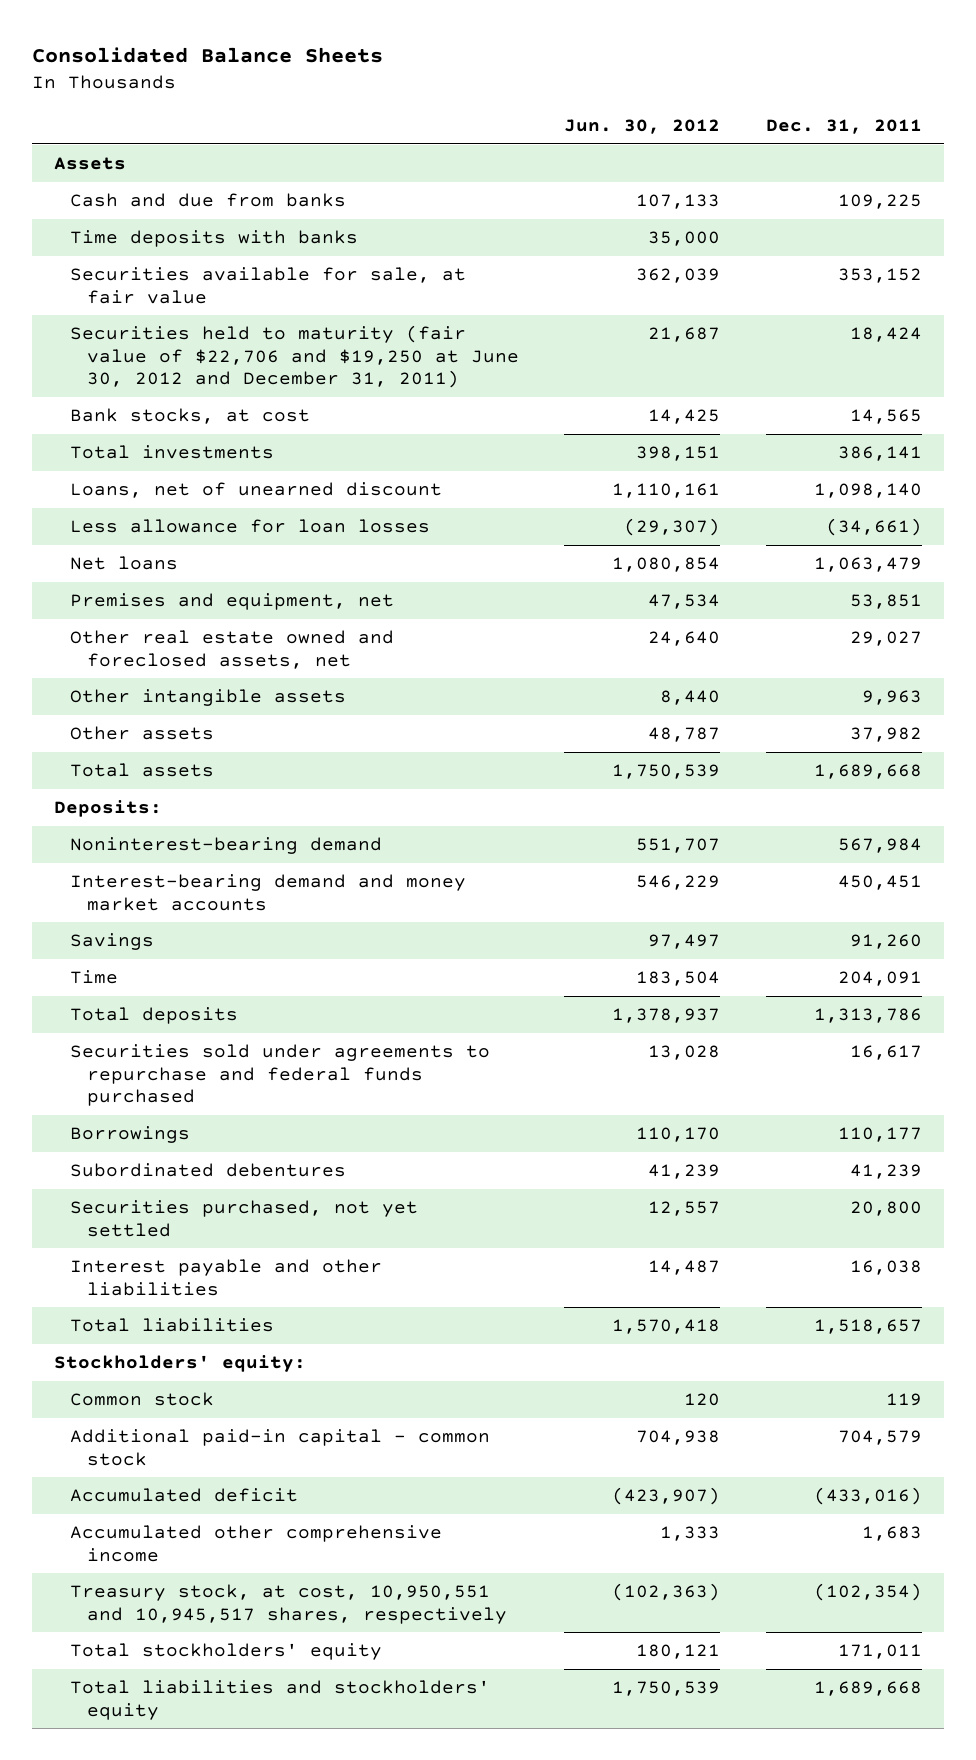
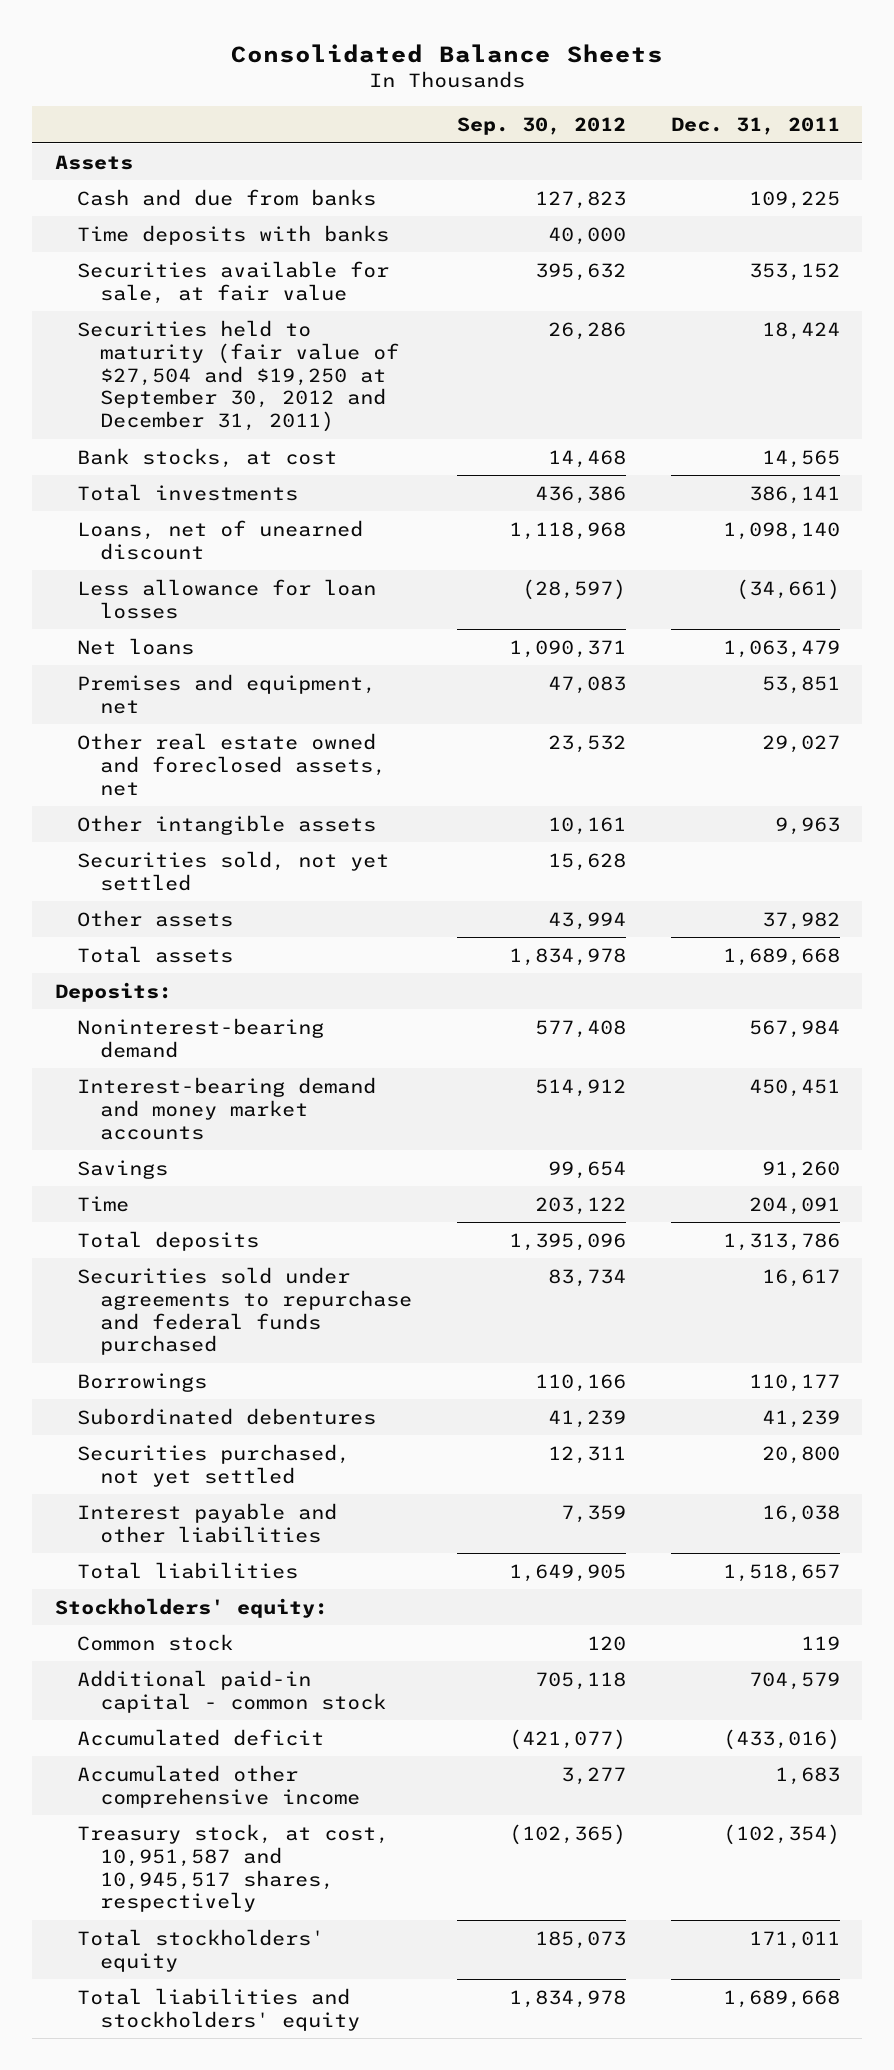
[564,119,721,135] Jun. 30, 2012 -> none
none -> [456,117,626,136] Sep. 30, 2012
[70,325,519,389] Securities held to maturity (fair value of $22,706 and $19,250 at June 30, 2012 and December 31, 2011) -> [77,319,400,433] Securities held to maturity (fair value of $27,504 and $19,250 at September 30, 2012 and December 31, 2011)
none -> [77,850,390,891] Securities sold, not yet settled
[70,1584,507,1624] Treasury stock, at cost, 10,950,551 and 10,945,517 shares, respectively -> [77,1823,390,1913] Treasury stock, at cost, 10,951,587 and 10,945,517 shares, respectively

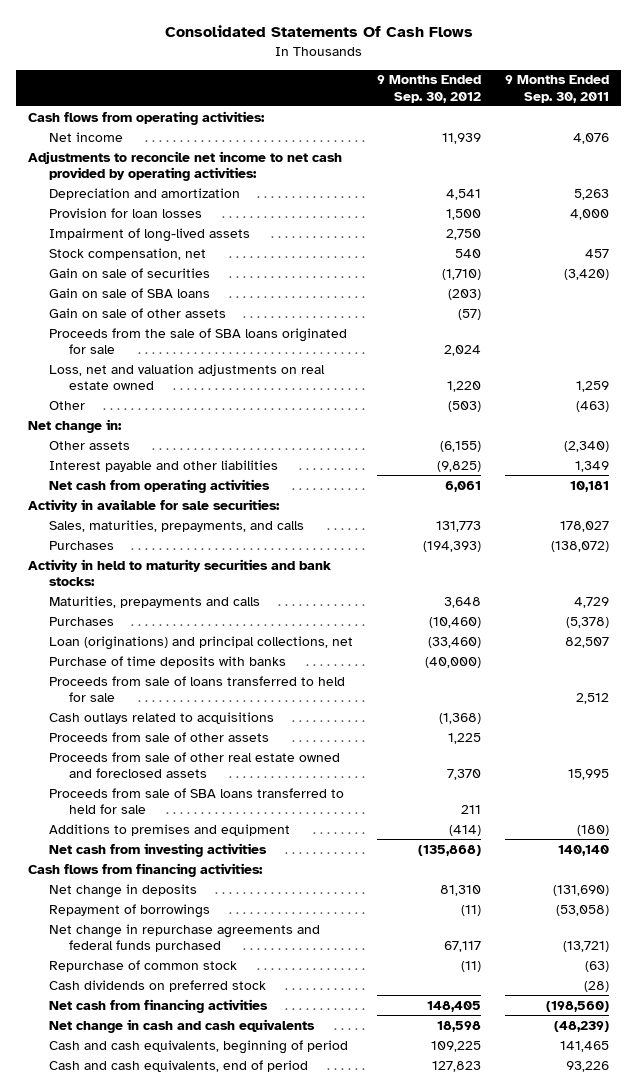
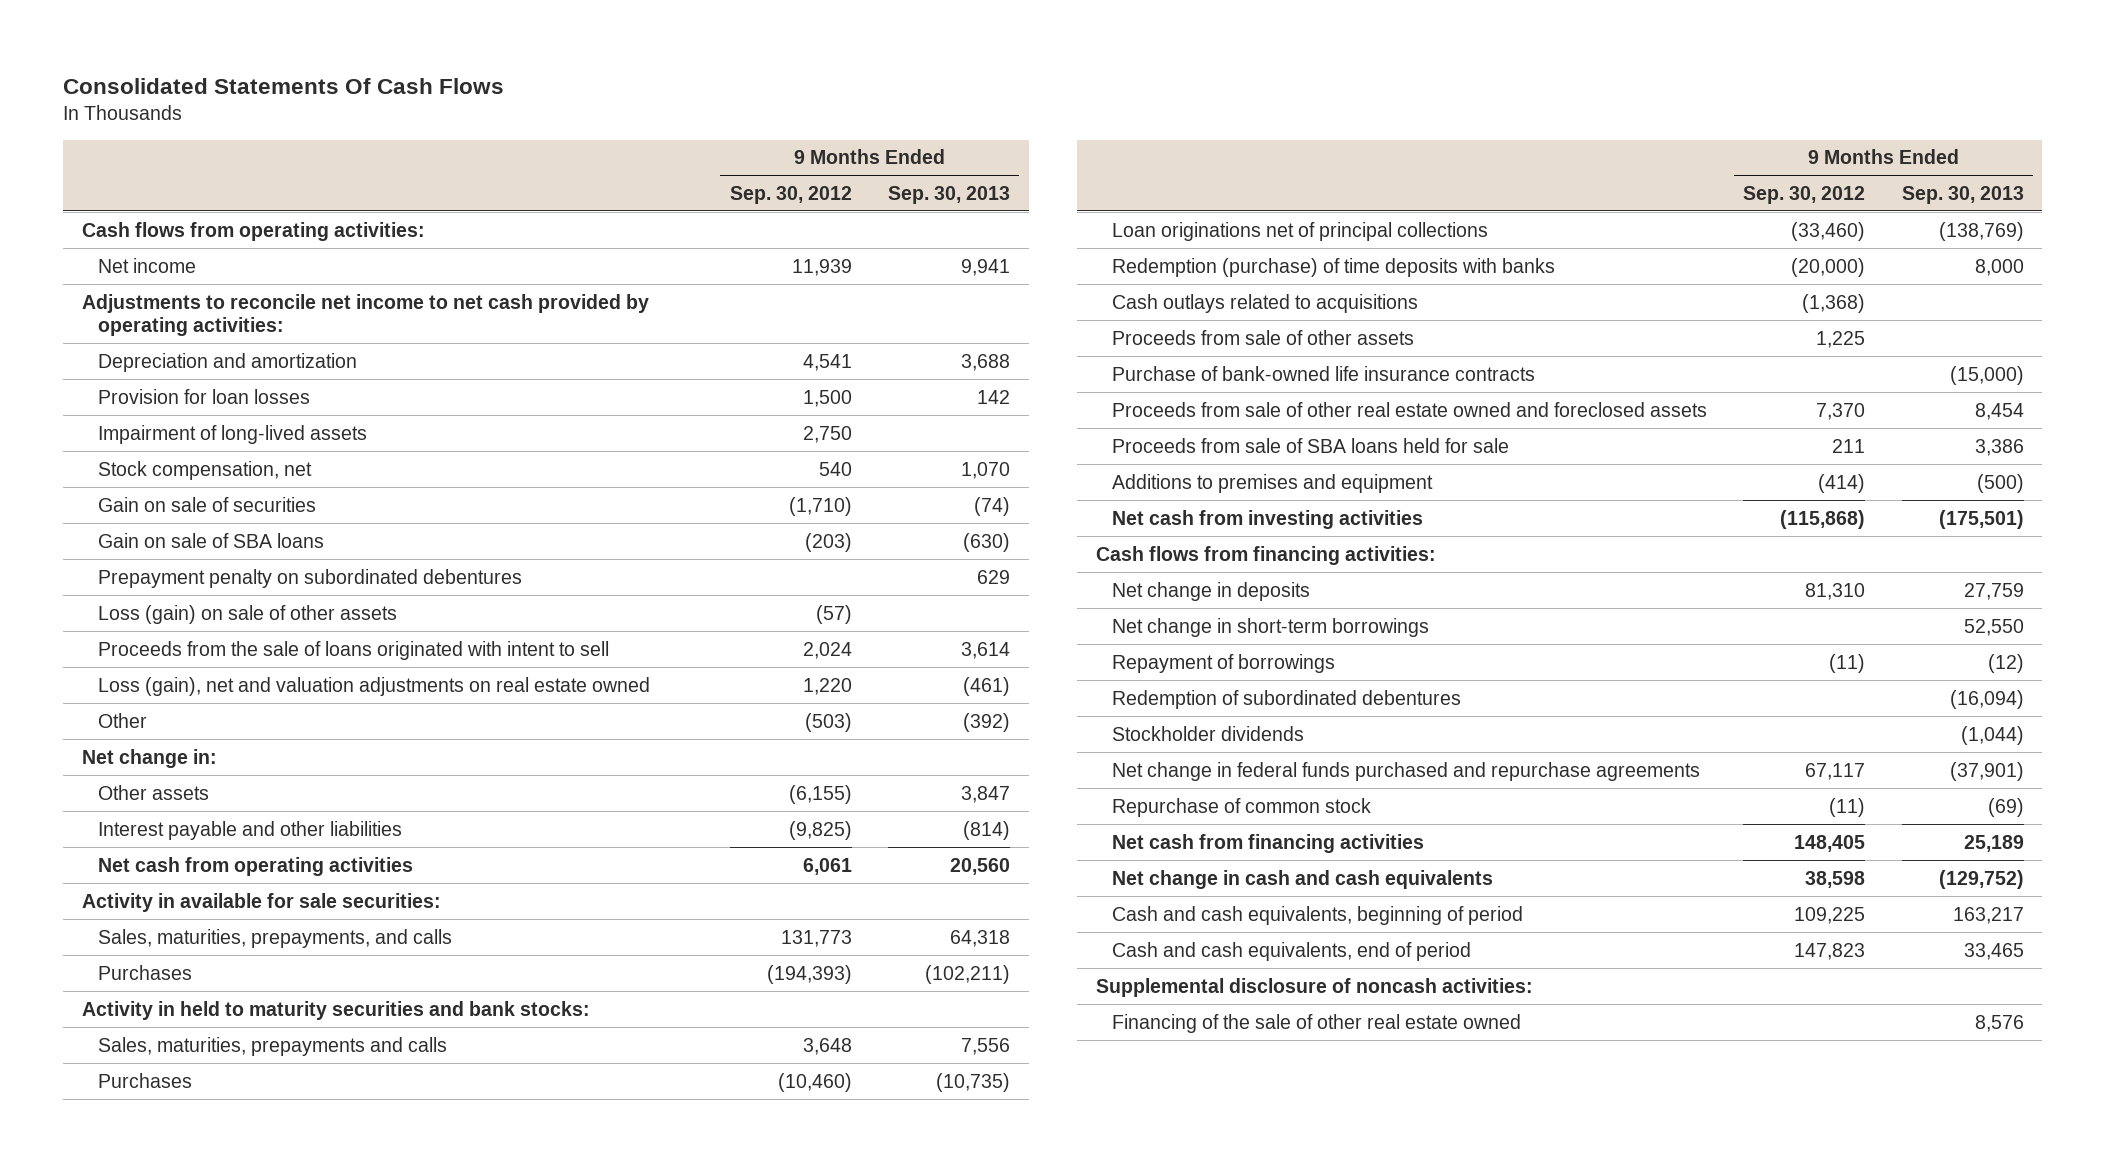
[505,75,610,103] 9 Months Ended Sep. 30, 2011 -> none
none -> [888,185,1011,204] Sep. 30, 2013
none -> [97,568,522,588] Prepayment penalty on subordinated debentures
[48,307,226,318] Gain on sale of other assets -> [97,604,397,624] Loss (gain) on sale of other assets
[48,327,347,354] Proceeds from the sale of SBA loans originated for sale -> [97,640,609,660] Proceeds from the sale of loans originated with intent to sell
[48,363,325,390] Loss, net and valuation adjustments on real estate owned -> [97,676,650,696] Loss (gain), net and valuation adjustments on real estate owned
[48,595,260,608] Maturities, prepayments and calls -> [97,1036,447,1056] Sales, maturities, prepayments and calls
[48,675,345,702] Proceeds from sale of loans transferred to held for sale -> none
[48,635,353,650] Loan (originations) and principal collections, net -> [1111,221,1488,241] Loan originations net of principal collections
[48,655,286,668] Purchase of time deposits with banks -> [1111,257,1555,277] Redemption (purchase) of time deposits with banks
[424,656,481,668] (40,000) -> [1791,257,1866,277] (20,000)
none -> [1111,365,1535,381] Purchase of bank-owned life insurance contracts
[48,787,344,814] Proceeds from sale of SBA loans transferred to held for sale -> [1111,437,1509,453] Proceeds from sale of SBA loans held for sale
[417,844,481,856] (135,868) -> [1780,509,1866,529] (115,868)
none -> [1111,617,1429,637] Net change in short-term borrowings
none -> [1111,689,1461,709] Redemption of subordinated debentures
none -> [1111,725,1304,741] Stockholder dividends
[48,923,320,952] Net change in repurchase agreements and federal funds purchased -> [1111,761,1700,781] Net change in federal funds purchased and repurchase agreements
[48,979,266,992] Cash dividends on preferred stock -> none
[436,1020,481,1032] 18,598 -> [1805,870,1866,888] 38,598
[431,1060,481,1072] 127,823 -> [1794,942,1866,960] 147,823
none -> [1095,977,1533,997] Supplemental disclosure of noncash activities:
none -> [1111,1013,1521,1033] Financing of the sale of other real estate owned

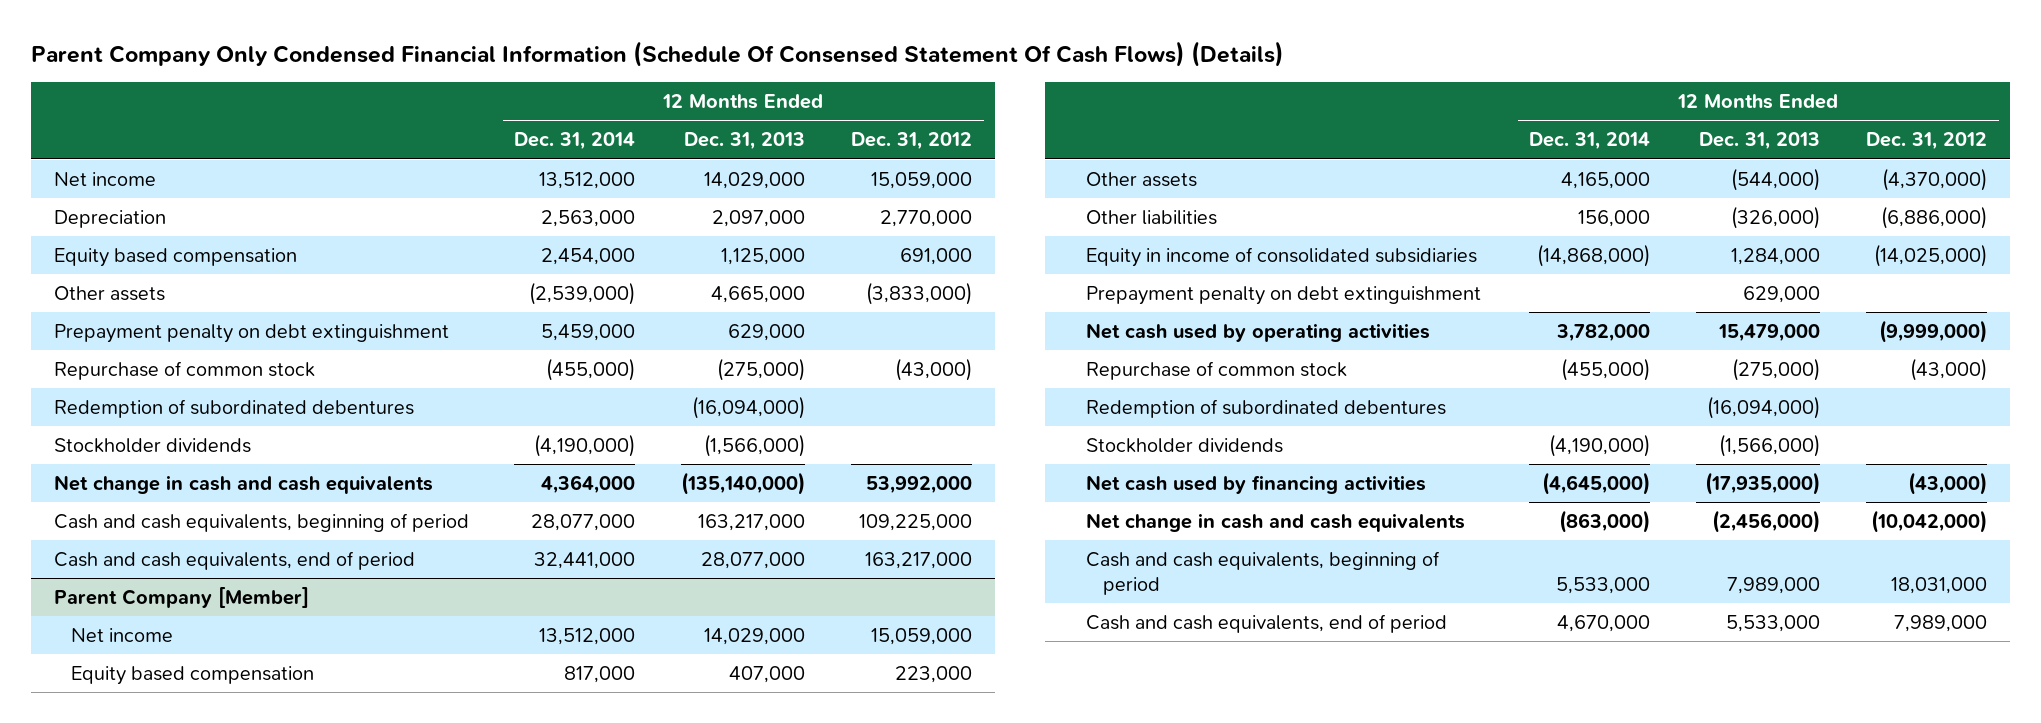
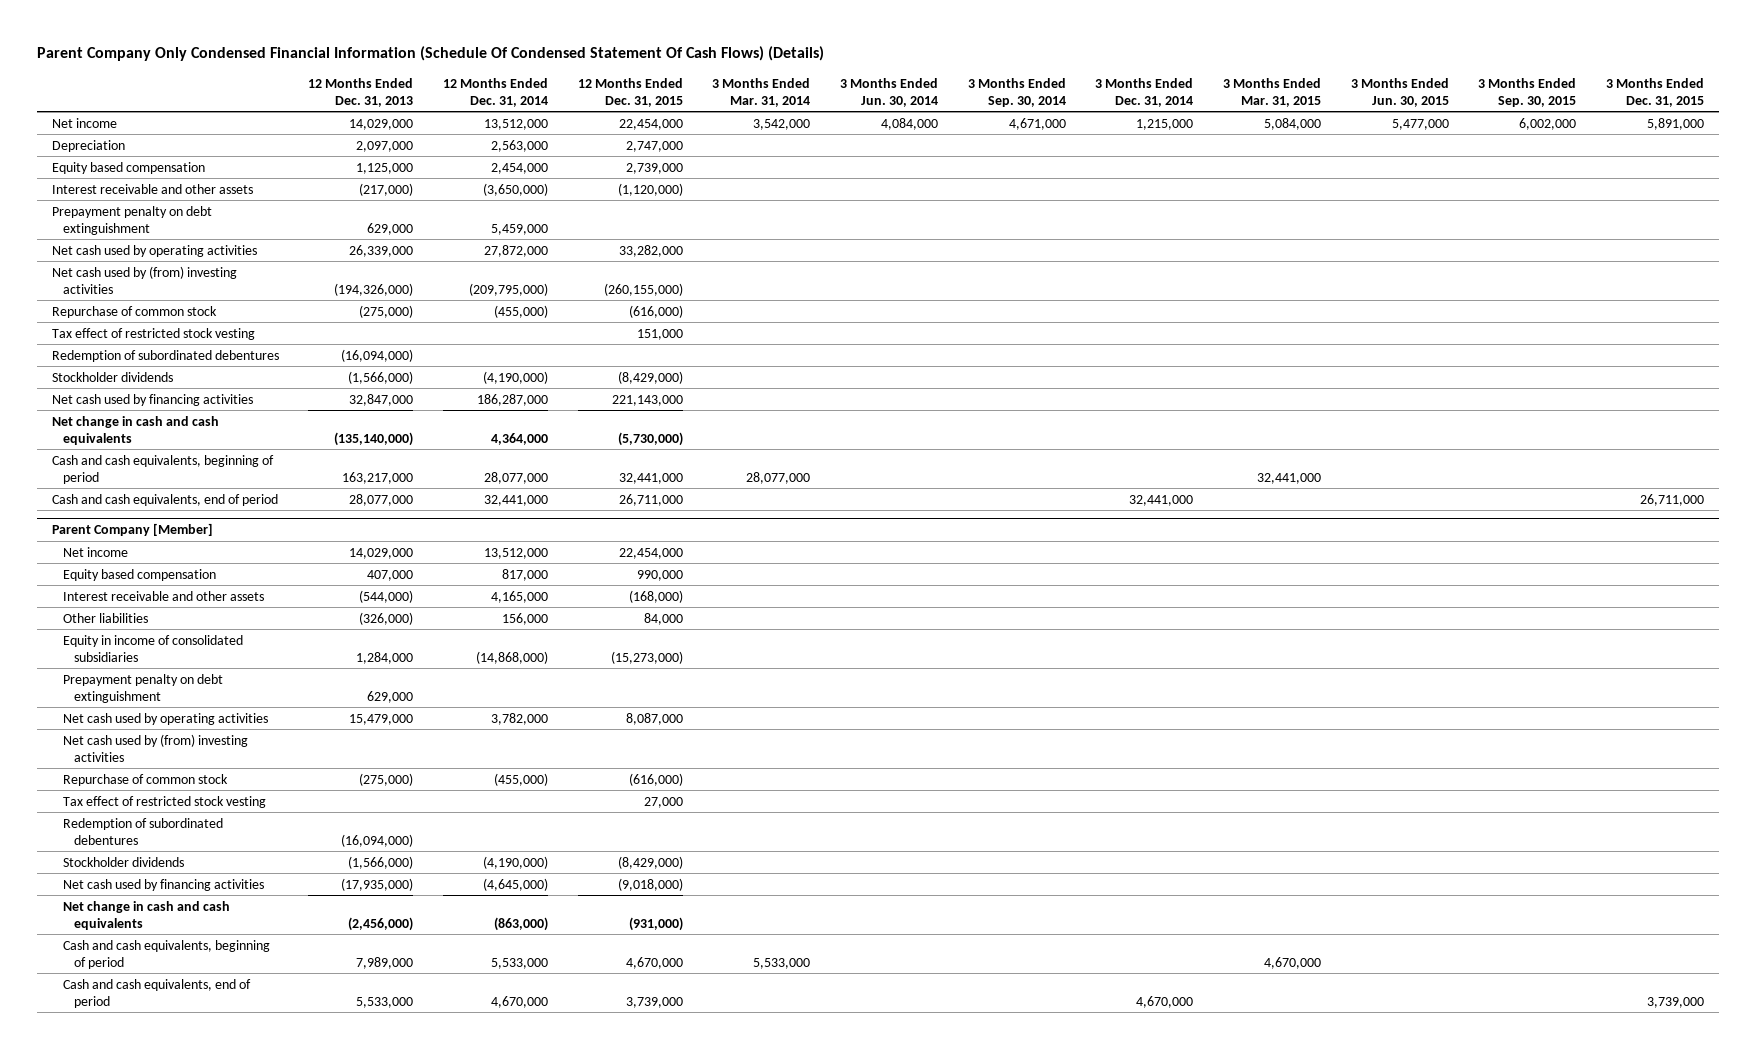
[30,40,1284,67] Parent Company Only Condensed Financial Information (Schedule Of Consensed Statement Of Cash Flows) (Details) -> [36,46,824,62] Parent Company Only Condensed Financial Information (Schedule Of Condensed Statement Of Cash Flows) (Details)
[851,132,973,151] Dec. 31, 2012 -> none
none -> [577,77,683,107] 12 Months Ended Dec. 31, 2015
none -> [712,77,811,107] 3 Months Ended Mar. 31, 2014
none -> [839,77,938,107] 3 Months Ended Jun. 30, 2014
none -> [967,77,1066,107] 3 Months Ended Sep. 30, 2014
none -> [1095,77,1194,107] 3 Months Ended Dec. 31, 2014
none -> [1222,77,1321,107] 3 Months Ended Mar. 31, 2015
none -> [1350,77,1449,107] 3 Months Ended Jun. 30, 2015
none -> [1478,77,1577,107] 3 Months Ended Sep. 30, 2015
none -> [1605,77,1704,107] 3 Months Ended Dec. 31, 2015
[53,286,165,302] Other assets -> [51,183,253,194] Interest receivable and other assets
[529,282,636,306] (2,539,000) -> [482,182,548,196] (3,650,000)
[711,286,806,304] 4,665,000 -> [359,182,414,196] (217,000)
none -> [51,244,257,257] Net cash used by operating activities
none -> [51,265,237,294] Net cash used by (from) investing activities
none -> [51,327,255,340] Tax effect of restricted stock vesting
none -> [51,393,253,406] Net cash used by financing activities
[1085,172,1197,188] Other assets -> [63,590,265,601] Interest receivable and other assets
none -> [63,733,249,762] Net cash used by (from) investing activities
none -> [63,795,267,808] Tax effect of restricted stock vesting

